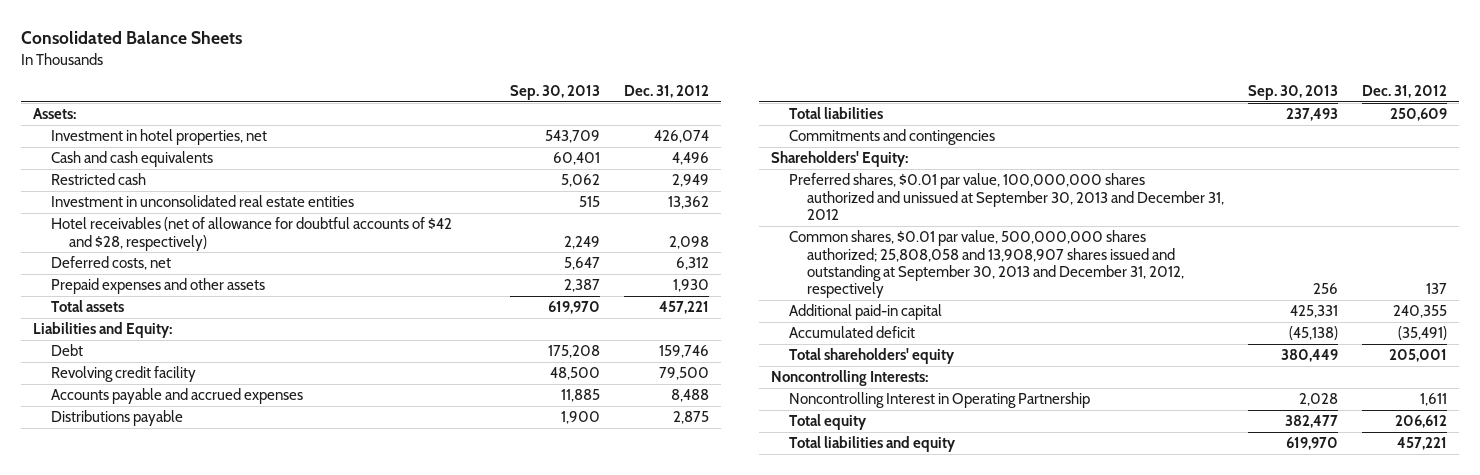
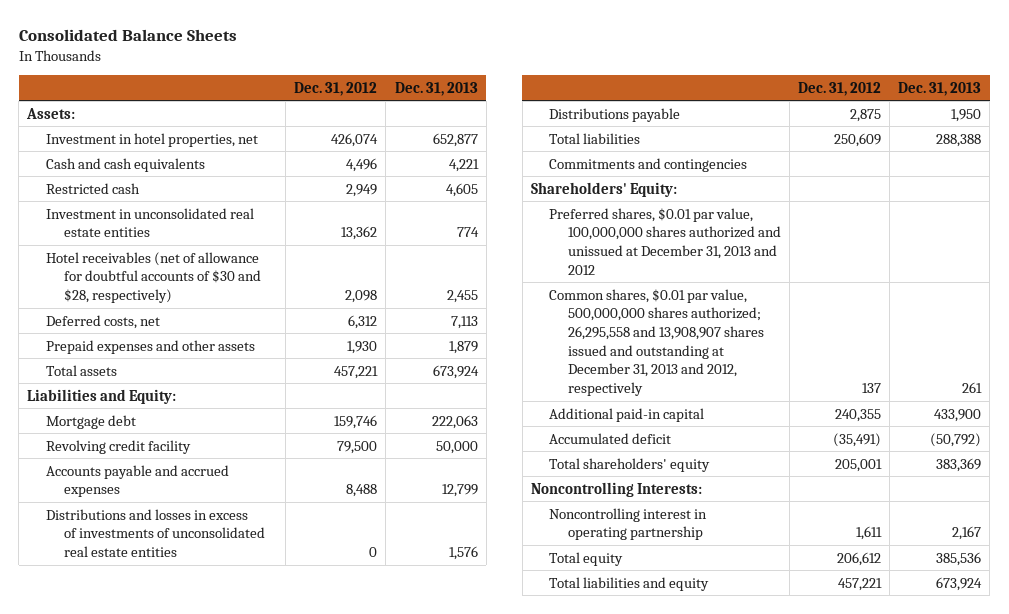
[509,84,600,100] Sep. 30, 2013 -> none
none -> [394,81,478,96] Dec. 31, 2013
[50,217,452,251] Hotel receivables (net of allowance for doubtful accounts of $42 and $28, respectively) -> [45,251,262,303] Hotel receivables (net of allowance for doubtful accounts of $30 and $28, respectively)
[50,344,83,357] Debt -> [45,414,136,429] Mortgage debt
none -> [45,508,266,557] Distributions and losses in excess of investments of unconsolidated real estate entities
[788,173,1224,220] Preferred shares, $0.01 par value, 100,000,000 shares authorized and unissued at September 30, 2013 and December 31, 2012 -> [549,207,781,275] Preferred shares, $0.01 par value, 100,000,000 shares authorized and unissued at December 31, 2013 and 2012
[788,230,1184,299] Common shares, $0.01 par value, 500,000,000 shares authorized; 25,808,058 and 13,908,907 shares issued and outstanding at September 30, 2013 and December 31, 2012, respectively -> [549,288,764,397] Common shares, $0.01 par value, 500,000,000 shares authorized; 26,295,558 and 13,908,907 shares issued and outstanding at December 31, 2013 and 2012, respectively
[788,392,1090,409] Noncontrolling Interest in Operating Partnership -> [549,507,708,541] Noncontrolling interest in operating partnership

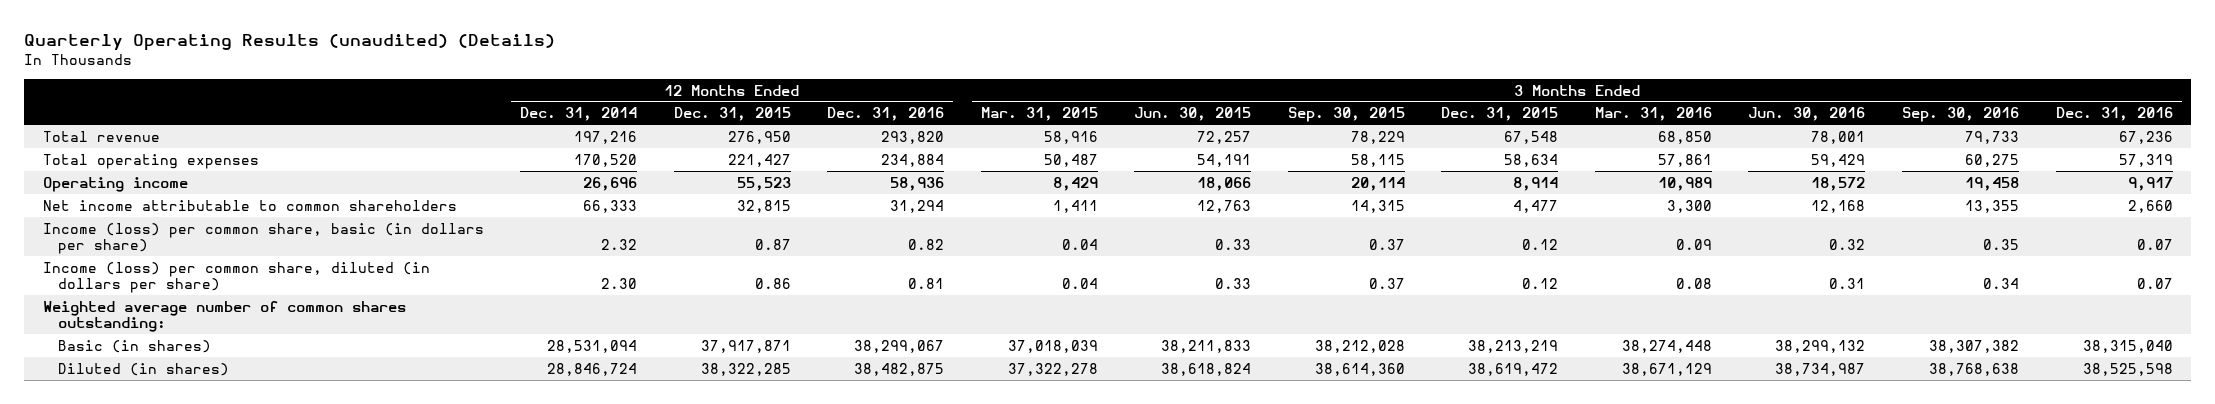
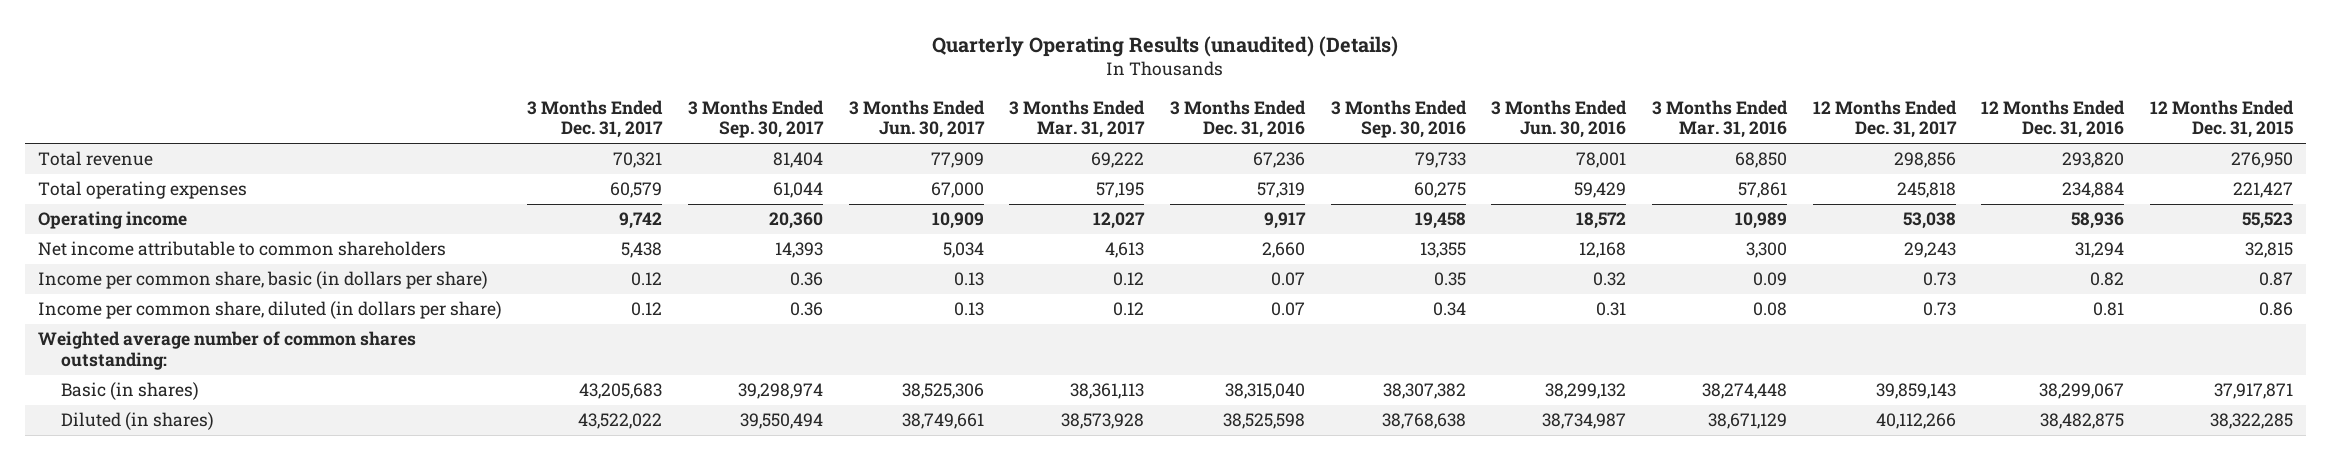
[520,107,638,122] Dec. 31, 2014 -> none
[980,107,1098,122] Mar. 31, 2015 -> none
[1134,107,1252,122] Jun. 30, 2015 -> none
[1287,107,1405,123] Sep. 30, 2015 -> none
[1441,107,1559,122] Dec. 31, 2015 -> none
none -> [527,99,664,139] 3 Months Ended Dec. 31, 2017
none -> [688,99,825,139] 3 Months Ended Sep. 30, 2017
none -> [848,99,985,139] 3 Months Ended Jun. 30, 2017
none -> [1009,99,1146,139] 3 Months Ended Mar. 31, 2017
none -> [1812,99,1957,139] 12 Months Ended Dec. 31, 2017
[42,222,484,254] Income (loss) per common share, basic (in dollars per share) -> [37,271,488,290] Income per common share, basic (in dollars per share)
[42,261,430,293] Income (loss) per common share, diluted (in dollars per share) -> [37,301,502,320] Income per common share, diluted (in dollars per share)

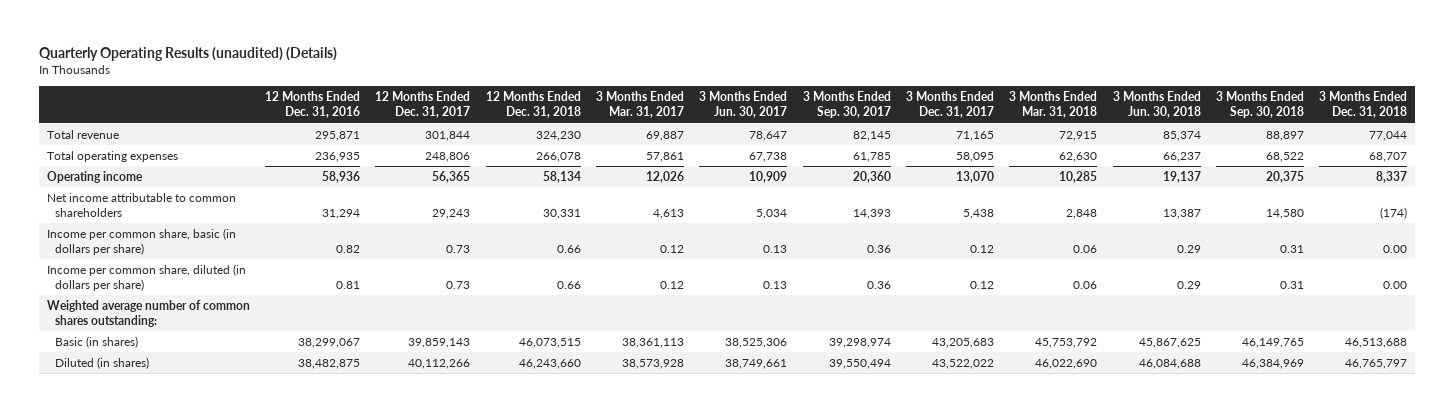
[1170,99,1307,139] 3 Months Ended Dec. 31, 2016 -> none
[1330,99,1467,139] 3 Months Ended Sep. 30, 2016 -> none
[1491,99,1628,139] 3 Months Ended Jun. 30, 2016 -> none
[1651,99,1788,139] 3 Months Ended Mar. 31, 2016 -> none
[2149,99,2294,139] 12 Months Ended Dec. 31, 2015 -> none
none -> [485,91,581,119] 12 Months Ended Dec. 31, 2018
none -> [1009,91,1098,119] 3 Months Ended Mar. 31, 2018
none -> [1112,91,1201,119] 3 Months Ended Jun. 30, 2018
none -> [1216,91,1305,119] 3 Months Ended Sep. 30, 2018
none -> [1319,91,1408,119] 3 Months Ended Dec. 31, 2018
[613,152,663,169] 70,321 -> [956,131,995,142] 71,165
[773,152,824,169] 81,404 -> [852,131,891,142] 82,145
[930,152,984,169] 77,909 -> [749,131,788,142] 78,647
[1091,152,1145,169] 69,222 -> [646,131,685,142] 69,887
[1893,152,1956,169] 298,856 -> [425,131,471,142] 301,844
[2062,152,2125,169] 293,820 -> [315,131,361,142] 295,871
[610,182,663,199] 60,579 -> [956,152,995,163] 58,095
[773,182,824,199] 61,044 -> [852,152,891,163] 61,785
[930,182,984,199] 67,000 -> [749,152,788,163] 67,738
[1096,182,1145,199] 57,195 -> [646,152,685,163] 57,861
[1896,182,1956,199] 245,818 -> [425,152,471,163] 248,806
[2062,182,2125,199] 234,884 -> [315,152,361,163] 236,935
[619,212,663,230] 9,742 -> [956,171,995,184] 13,070
[1093,212,1146,230] 12,027 -> [646,171,685,184] 12,026
[1902,212,1956,230] 53,038 -> [432,171,471,184] 56,365

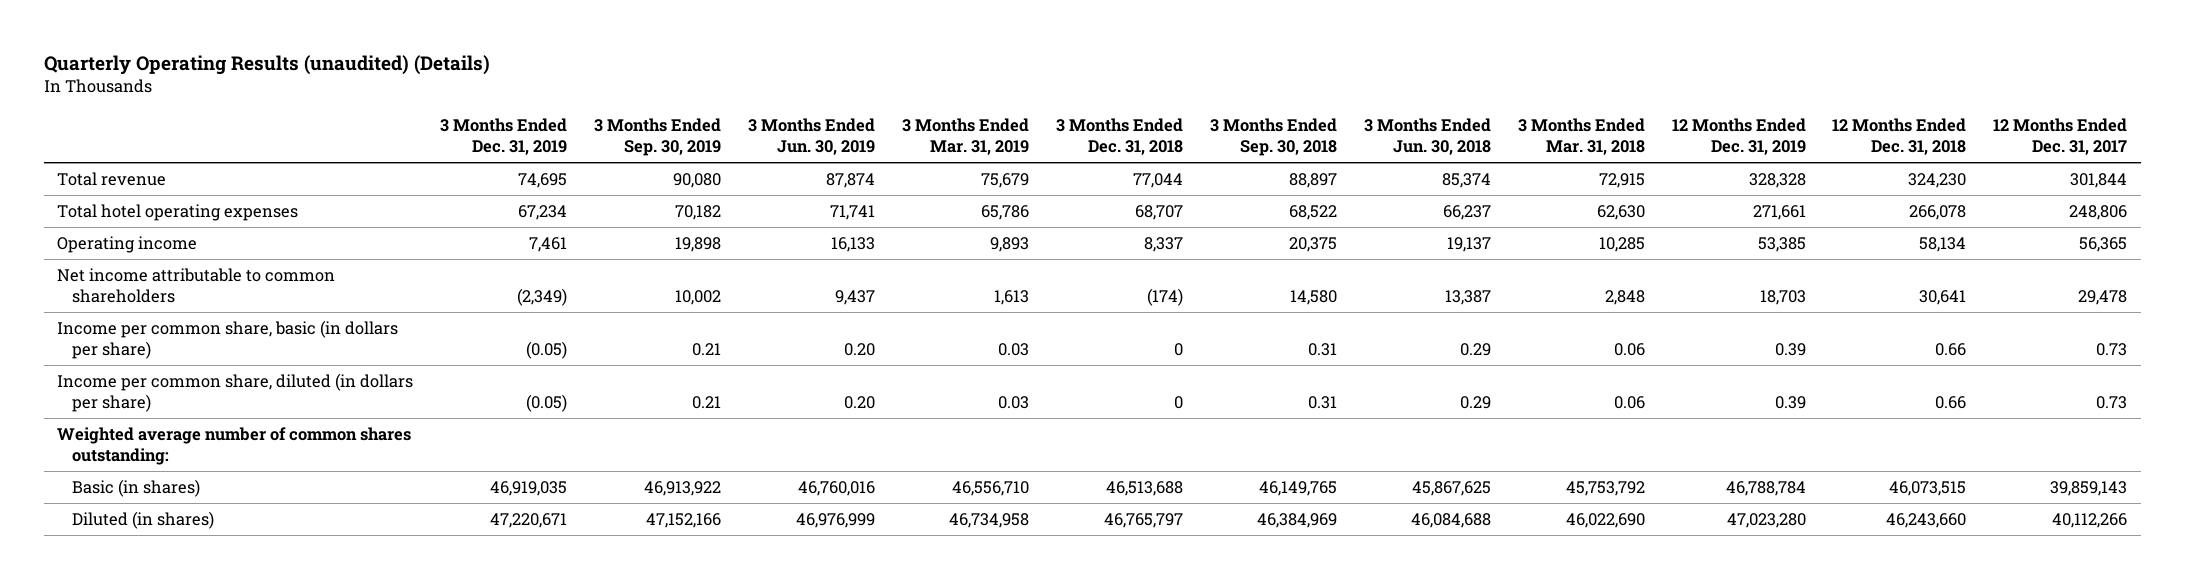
[265,91,361,119] 12 Months Ended Dec. 31, 2016 -> none
[596,91,685,119] 3 Months Ended Mar. 31, 2017 -> none
[699,91,788,119] 3 Months Ended Jun. 30, 2017 -> none
[802,91,891,119] 3 Months Ended Sep. 30, 2017 -> none
[906,91,995,119] 3 Months Ended Dec. 31, 2017 -> none
none -> [440,118,568,156] 3 Months Ended Dec. 31, 2019
none -> [594,118,722,157] 3 Months Ended Sep. 30, 2019
none -> [748,118,876,156] 3 Months Ended Jun. 30, 2019
none -> [901,118,1029,156] 3 Months Ended Mar. 31, 2019
none -> [1671,118,1806,156] 12 Months Ended Dec. 31, 2019
[46,151,178,163] Total operating expenses -> [57,203,299,221] Total hotel operating expenses
[432,209,471,220] 29,243 -> [2078,290,2128,306] 29,478
[542,209,581,220] 30,331 -> [1919,290,1967,306] 30,641
[1383,245,1408,254] 0.00 -> [1173,343,1183,357] 0
[1383,281,1408,290] 0.00 -> [1173,396,1183,410] 0

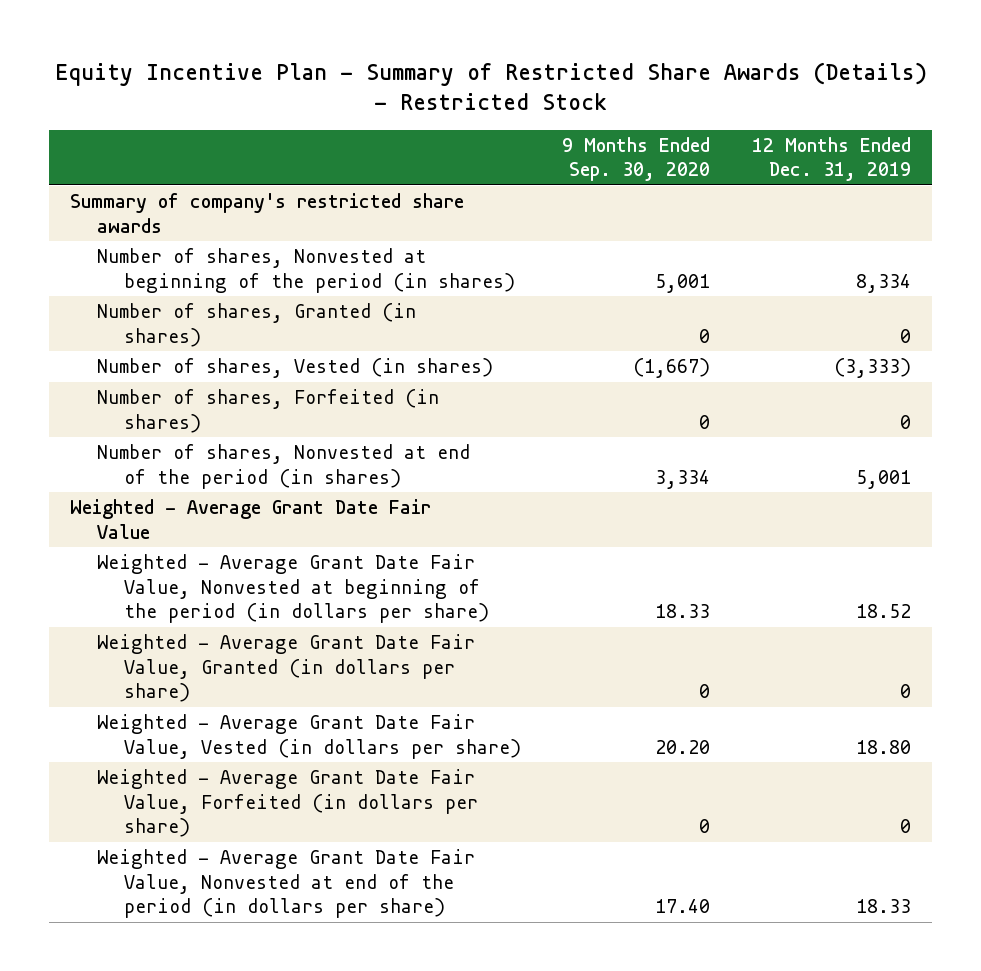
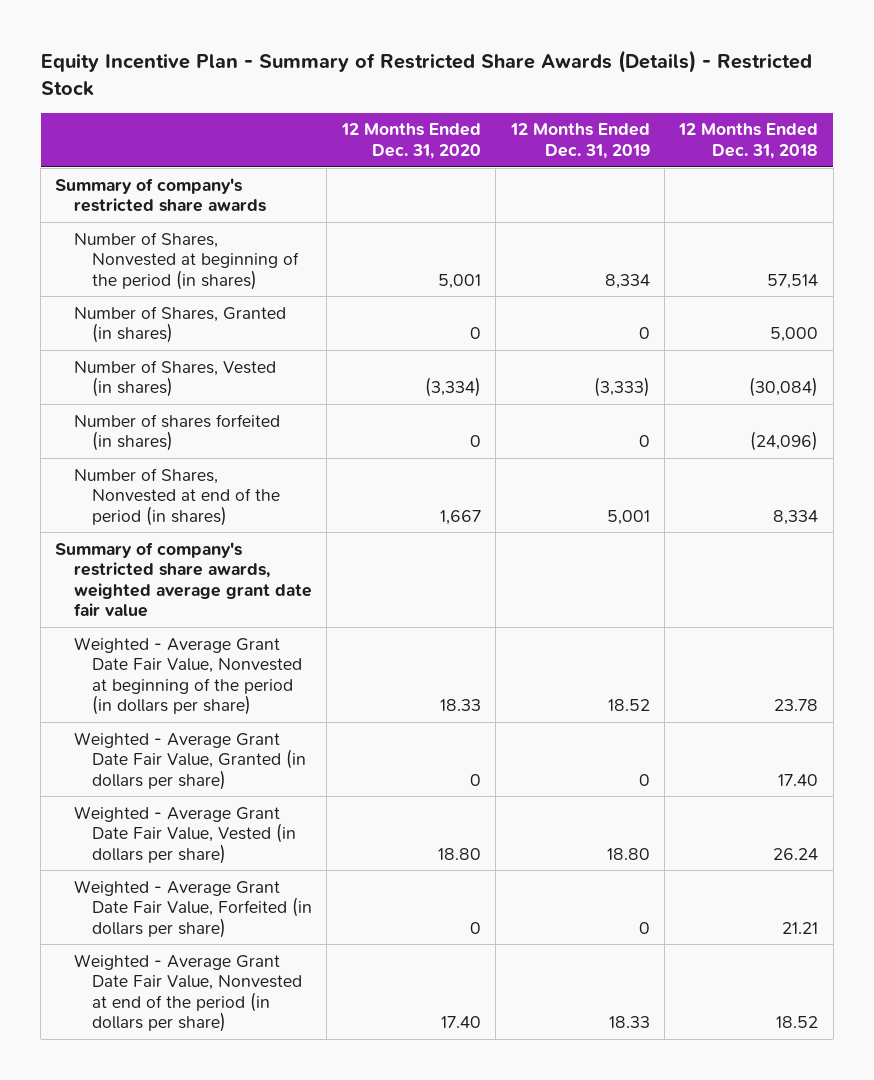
[562,136,711,182] 9 Months Ended Sep. 30, 2020 -> none
none -> [340,123,481,159] 12 Months Ended Dec. 31, 2020
none -> [678,123,819,159] 12 Months Ended Dec. 31, 2018
[96,248,515,293] Number of shares, Nonvested at beginning of the period (in shares) -> [73,231,300,290] Number of Shares, Nonvested at beginning of the period (in shares)
[96,303,416,347] Number of shares, Granted (in shares) -> [73,305,286,344] Number of Shares, Granted (in shares)
[96,358,493,379] Number of shares, Vested (in shares) -> [73,359,276,398] Number of Shares, Vested (in shares)
[96,389,439,433] Number of shares, Forfeited (in shares) -> [73,413,280,452] Number of shares forfeited (in shares)
[96,444,470,489] Number of shares, Nonvested at end of the period (in shares) -> [73,467,281,526] Number of Shares, Nonvested at end of the period (in shares)
[70,499,432,539] Weighted - Average Grant Date Fair Value -> [55,541,312,617] Summary of company's restricted share awards, weighted average grant date fair value

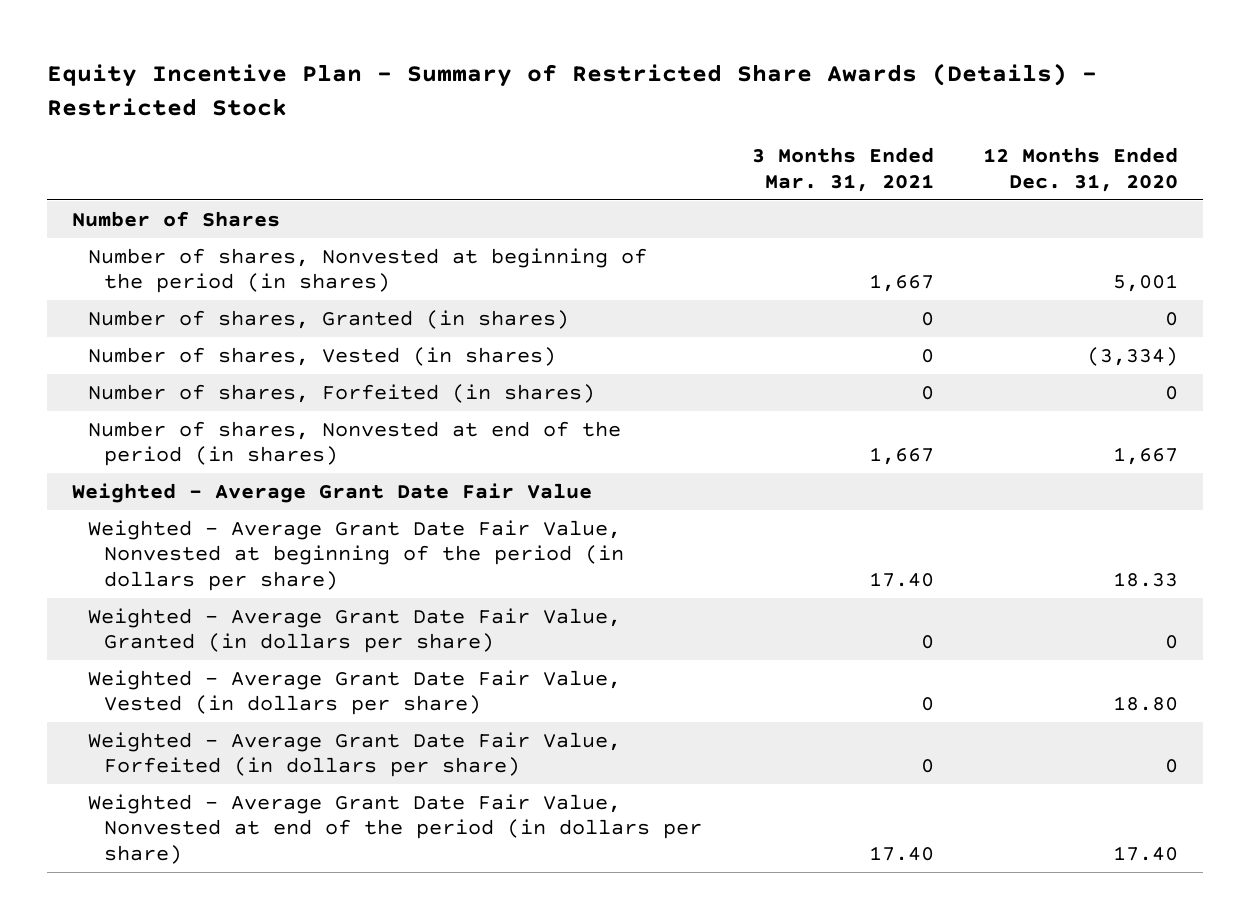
[509,123,650,159] 12 Months Ended Dec. 31, 2019 -> none
[678,123,819,159] 12 Months Ended Dec. 31, 2018 -> none
none -> [751,146,934,192] 3 Months Ended Mar. 31, 2021
[55,177,266,213] Summary of company's restricted share awards -> [72,210,281,227] Number of Shares
[73,231,300,290] Number of Shares, Nonvested at beginning of the period (in shares) -> [88,247,648,294] Number of shares, Nonvested at beginning of the period (in shares)
[73,305,286,344] Number of Shares, Granted (in shares) -> [88,309,570,329] Number of shares, Granted (in shares)
[73,359,276,398] Number of Shares, Vested (in shares) -> [88,346,557,366] Number of shares, Vested (in shares)
[73,413,280,452] Number of shares forfeited (in shares) -> [88,383,596,403] Number of shares, Forfeited (in shares)
[73,467,281,526] Number of Shares, Nonvested at end of the period (in shares) -> [88,420,622,467] Number of shares, Nonvested at end of the period (in shares)
[55,541,312,617] Summary of company's restricted share awards, weighted average grant date fair value -> [72,482,593,503] Weighted - Average Grant Date Fair Value

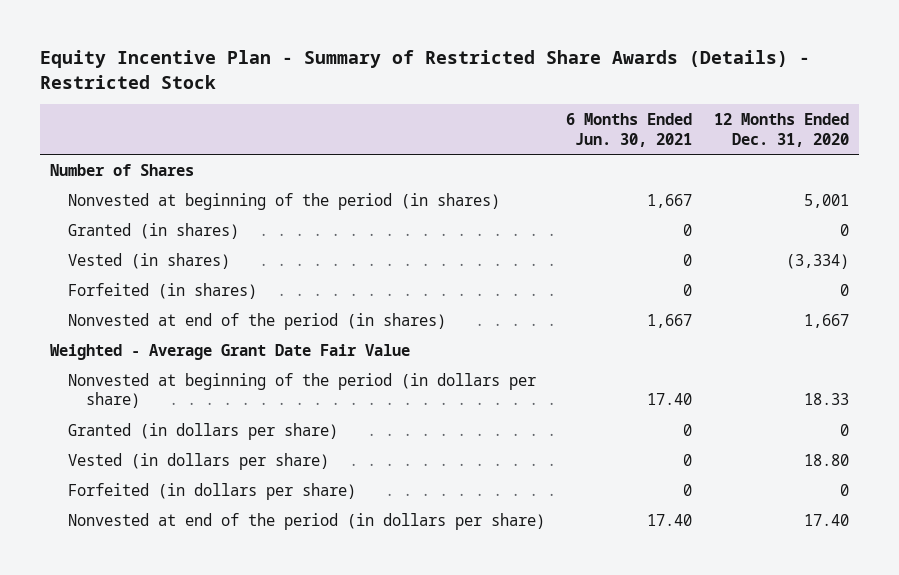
[751,146,934,192] 3 Months Ended Mar. 31, 2021 -> none
none -> [566,112,693,147] 6 Months Ended Jun. 30, 2021
[88,247,648,294] Number of shares, Nonvested at beginning of the period (in shares) -> [68,192,501,210] Nonvested at beginning of the period (in shares)
[88,309,570,329] Number of shares, Granted (in shares) -> [68,222,240,239] Granted (in shares)
[88,346,557,366] Number of shares, Vested (in shares) -> [68,252,231,269] Vested (in shares)
[88,383,596,403] Number of shares, Forfeited (in shares) -> [68,282,258,299] Forfeited (in shares)
[88,420,622,467] Number of shares, Nonvested at end of the period (in shares) -> [68,312,447,330] Nonvested at end of the period (in shares)
[88,519,625,592] Weighted - Average Grant Date Fair Value, Nonvested at beginning of the period (in dollars per share) -> [68,372,537,409] Nonvested at beginning of the period (in dollars per share)
[88,607,622,654] Weighted - Average Grant Date Fair Value, Granted (in dollars per share) -> [68,422,339,440] Granted (in dollars per share)
[88,669,622,716] Weighted - Average Grant Date Fair Value, Vested (in dollars per share) -> [68,452,330,470] Vested (in dollars per share)
[88,731,622,778] Weighted - Average Grant Date Fair Value, Forfeited (in dollars per share) -> [68,482,357,500] Forfeited (in dollars per share)
[88,793,703,865] Weighted - Average Grant Date Fair Value, Nonvested at end of the period (in dollars per share) -> [68,512,546,530] Nonvested at end of the period (in dollars per share)

